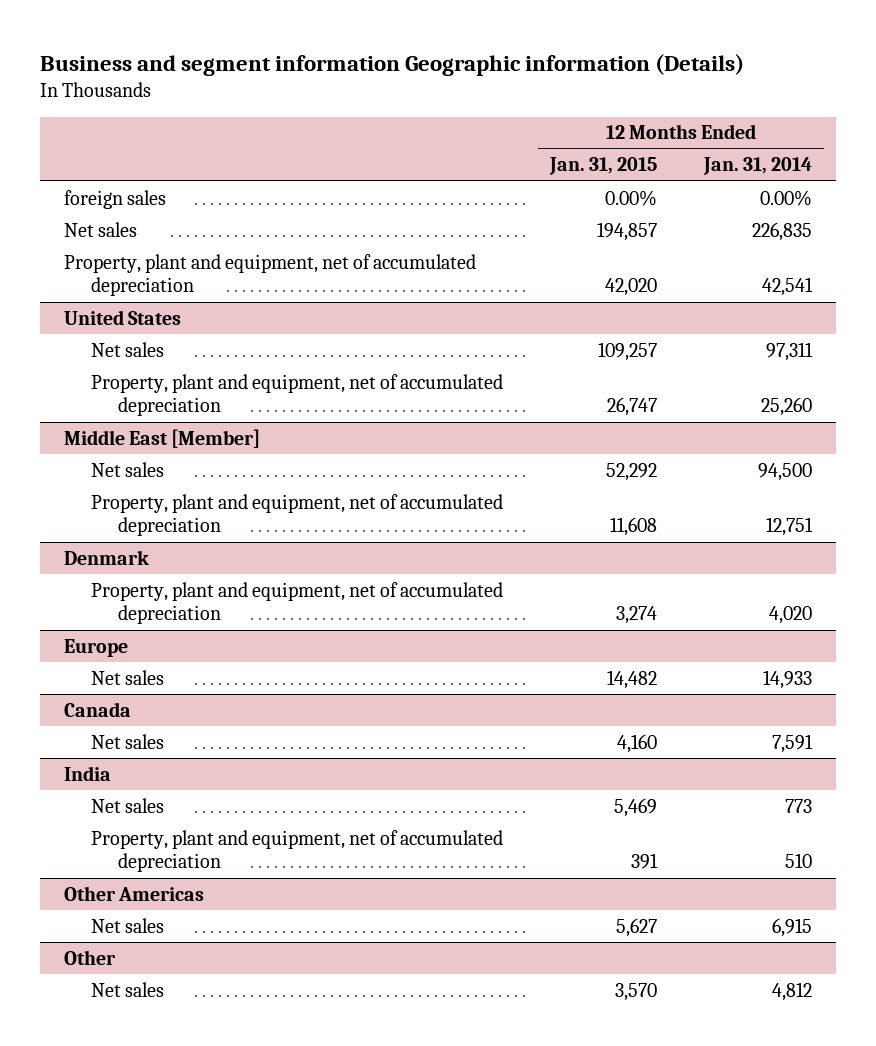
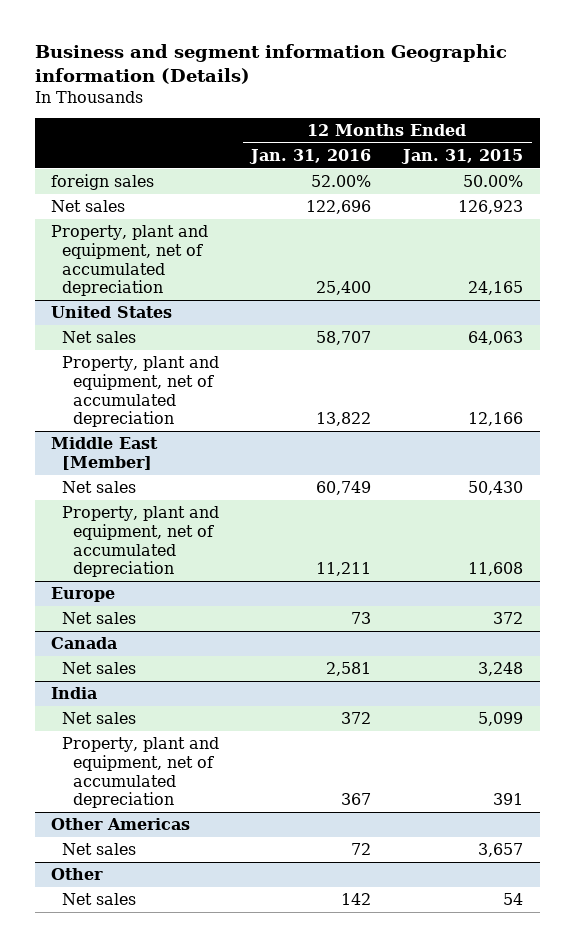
[703,157,813,176] Jan. 31, 2014 -> none
none -> [249,148,372,164] Jan. 31, 2016
[604,189,657,206] 0.00% -> [463,175,524,188] 50.00%
[596,221,657,241] 194,857 -> [458,200,524,215] 126,923
[604,278,657,297] 42,020 -> [468,281,524,296] 24,165
[597,341,657,361] 109,257 -> [468,331,524,346] 64,063
[606,397,657,417] 26,747 -> [468,412,524,427] 12,166
[605,462,657,481] 52,292 -> [468,481,524,496] 50,430
[63,549,149,565] Denmark -> none
[90,581,503,625] Property, plant and equipment, net of accumulated depreciation -> none
[606,669,657,689] 14,482 -> [493,612,524,625] 372
[616,733,657,753] 4,160 -> [478,662,524,677] 3,248
[613,797,657,817] 5,469 -> [478,712,524,727] 5,099
[615,917,657,937] 5,627 -> [478,843,524,858] 3,657
[614,982,657,1001] 3,570 -> [503,893,524,906] 54

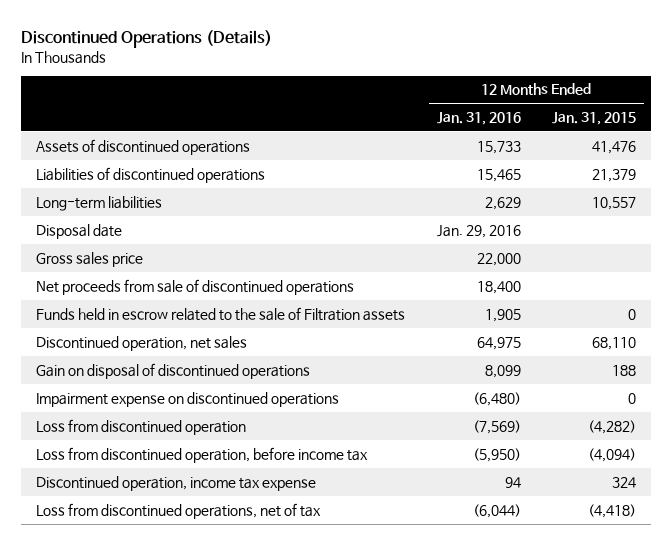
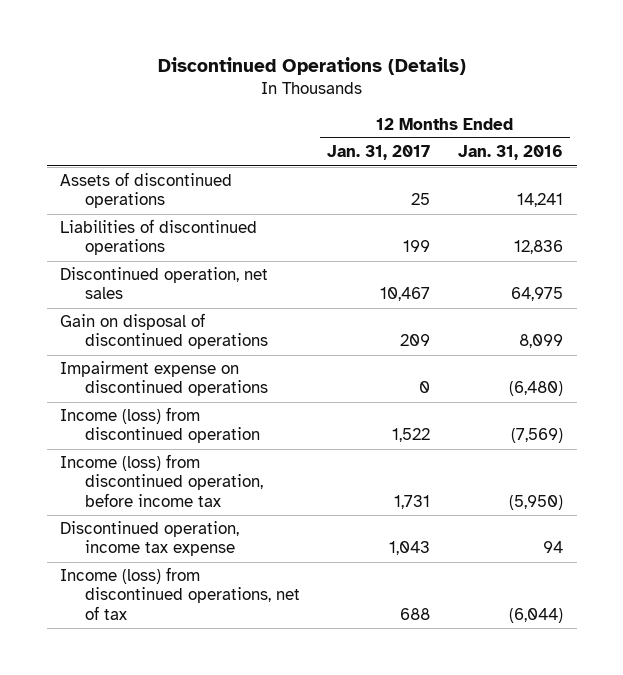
[551,111,636,125] Jan. 31, 2015 -> none
none -> [327,145,431,161] Jan. 31, 2017
[36,195,163,211] Long-term liabilities -> none
[36,223,123,239] Disposal date -> none
[36,251,144,267] Gross sales price -> none
[36,278,355,295] Net proceeds from sale of discontinued operations -> none
[36,306,406,321] Funds held in escrow related to the sale of Filtration assets -> none
[476,140,521,154] 15,733 -> [517,193,564,208] 14,241
[476,168,521,182] 15,465 -> [514,240,564,255] 12,836
[36,418,247,435] Loss from discontinued operation -> [60,407,260,444] Income (loss) from discontinued operation
[36,446,369,463] Loss from discontinued operation, before income tax -> [60,454,263,507] Income (loss) from discontinued operation, before income tax
[36,502,322,519] Loss from discontinued operations, net of tax -> [60,567,300,620] Income (loss) from discontinued operations, net of tax

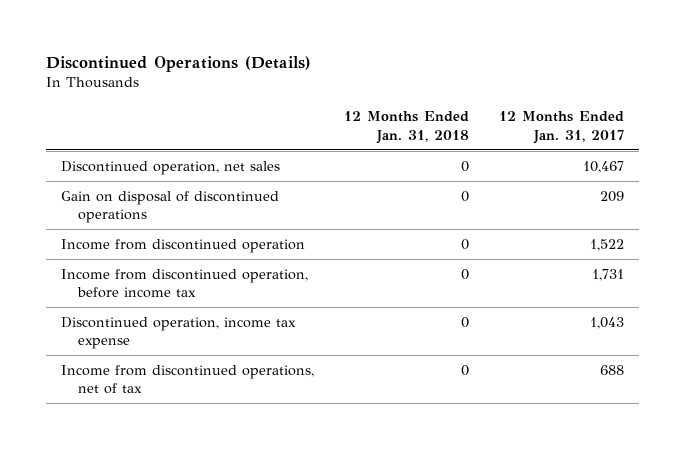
[458,145,564,161] Jan. 31, 2016 -> none
none -> [343,111,469,144] 12 Months Ended Jan. 31, 2018
[60,172,233,209] Assets of discontinued operations -> none
[60,219,258,256] Liabilities of discontinued operations -> none
[60,361,268,397] Impairment expense on discontinued operations -> none
[60,407,260,444] Income (loss) from discontinued operation -> [60,238,305,253] Income from discontinued operation
[60,454,263,507] Income (loss) from discontinued operation, before income tax -> [60,268,308,299] Income from discontinued operation, before income tax
[60,567,300,620] Income (loss) from discontinued operations, net of tax -> [60,364,314,395] Income from discontinued operations, net of tax

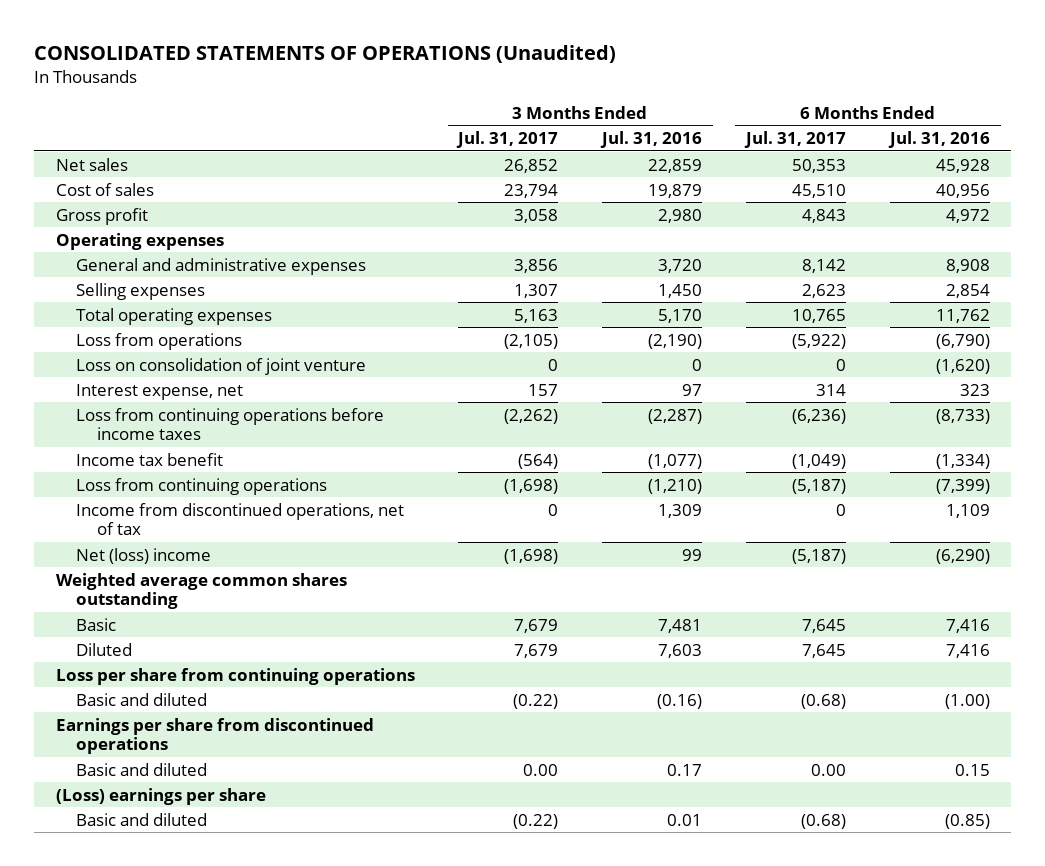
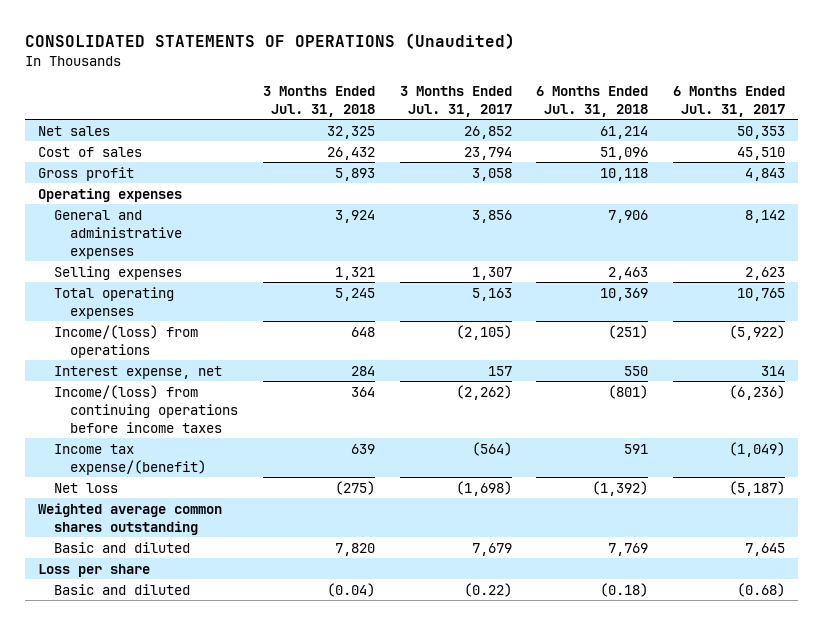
[600,131,703,149] Jul. 31, 2016 -> none
[887,131,990,149] Jul. 31, 2016 -> none
none -> [262,85,375,117] 3 Months Ended Jul. 31, 2018
none -> [536,85,649,117] 6 Months Ended Jul. 31, 2018
[76,357,367,375] Loss on consolidation of joint venture -> none
[76,332,243,350] Loss from operations -> [53,324,198,358] Income/(loss) from operations
[76,477,328,495] Loss from continuing operations -> none
[76,502,405,536] Income from discontinued operations, net of tax -> none
[76,407,385,441] Loss from continuing operations before income taxes -> [53,384,238,433] Income/(loss) from continuing operations before income taxes
[76,452,224,466] Income tax benefit -> [53,443,206,475] Income tax expense/(benefit)
[76,547,212,564] Net (loss) income -> [53,482,118,493] Net loss
[76,617,117,631] Basic -> none
[76,642,133,656] Diluted -> none
[55,667,415,685] Loss per share from continuing operations -> none
[55,717,374,755] Earnings per share from discontinued operations -> none
[76,762,208,776] Basic and diluted -> none
[513,693,559,709] (0.22) -> [471,542,512,556] 7,679
[800,693,846,709] (0.68) -> [745,542,786,556] 7,645
[55,787,266,805] (Loss) earnings per share -> [37,563,150,577] Loss per share

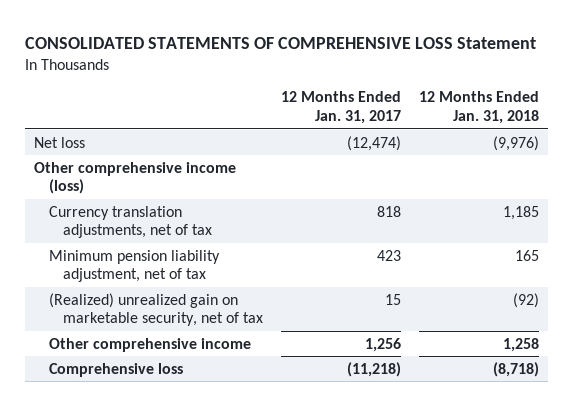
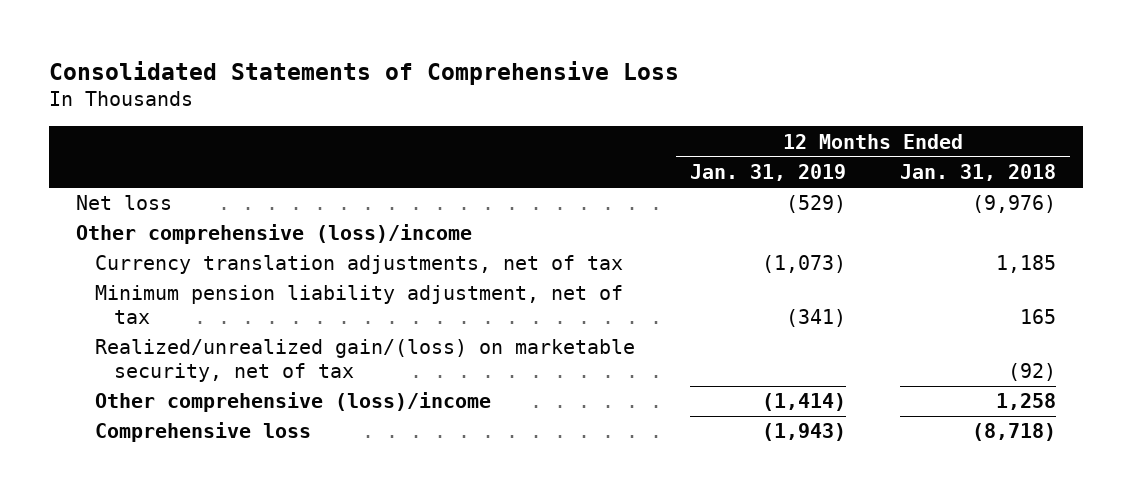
[25,36,537,49] CONSOLIDATED STATEMENTS OF COMPREHENSIVE LOSS Statement -> [48,60,679,85] Consolidated Statements of Comprehensive Loss
[281,91,402,125] 12 Months Ended Jan. 31, 2017 -> none
none -> [689,164,846,182] Jan. 31, 2019
[34,161,237,195] Other comprehensive income (loss) -> [76,224,473,245] Other comprehensive (loss)/income
[48,292,263,327] (Realized) unrealized gain on marketable security, net of tax -> [95,339,636,382] Realized/unrealized gain/(loss) on marketable security, net of tax
[48,337,251,352] Other comprehensive income -> [95,392,492,413] Other comprehensive (loss)/income

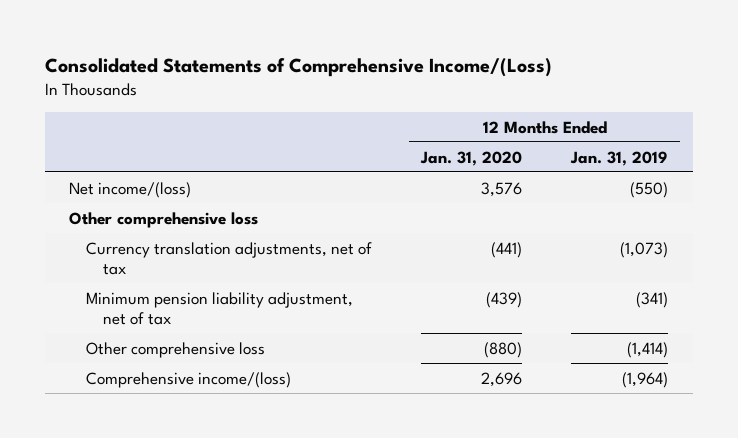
[48,60,679,85] Consolidated Statements of Comprehensive Loss -> [44,57,552,77] Consolidated Statements of Comprehensive Income/(Loss)
[899,164,1056,182] Jan. 31, 2018 -> none
none -> [420,150,523,166] Jan. 31, 2020
[76,195,173,211] Net loss -> [69,181,192,198] Net income/(loss)
[785,195,846,214] (529) -> [630,181,669,198] (550)
[76,224,473,245] Other comprehensive (loss)/income -> [69,211,259,228] Other comprehensive loss
[95,339,636,382] Realized/unrealized gain/(loss) on marketable security, net of tax -> none
[95,392,492,413] Other comprehensive (loss)/income -> [86,341,266,358] Other comprehensive loss
[95,422,312,443] Comprehensive loss -> [86,371,292,388] Comprehensive income/(loss)
[761,423,846,442] (1,943) -> [622,371,669,388] (1,964)

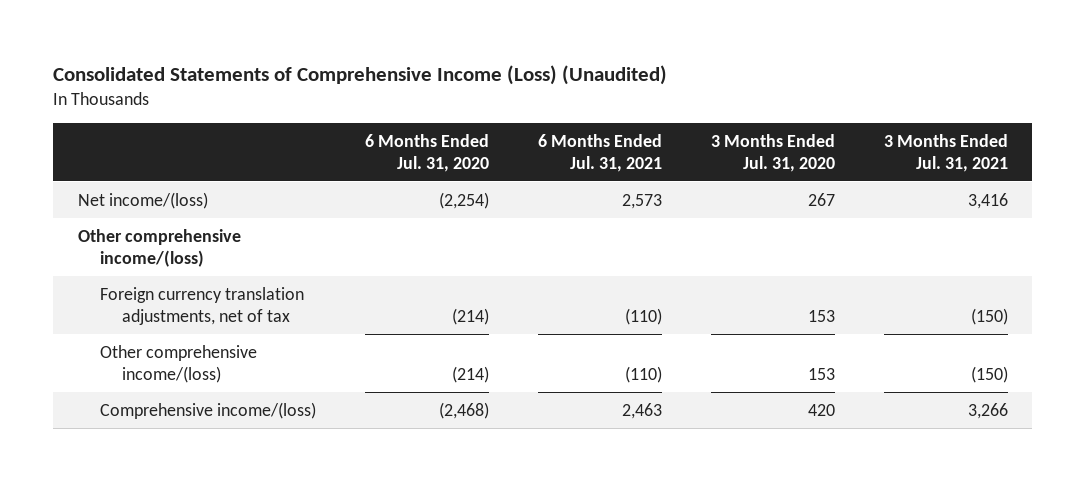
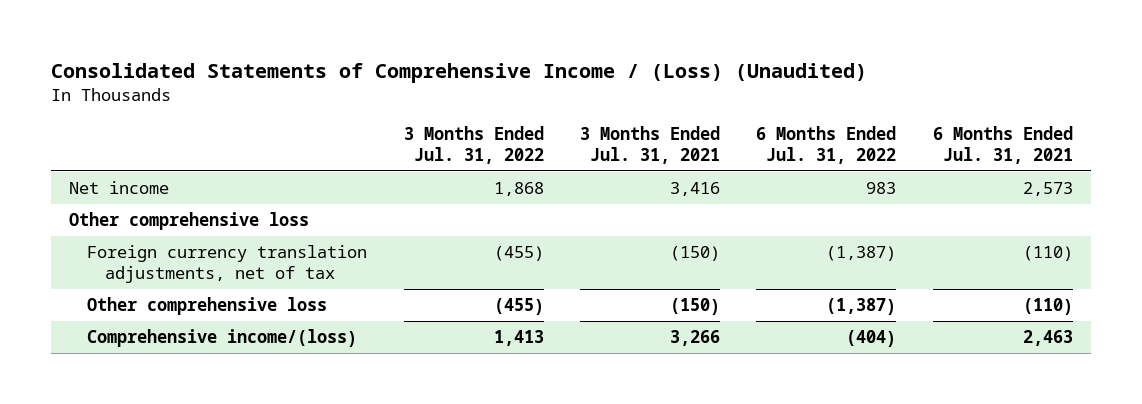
[53,65,668,86] Consolidated Statements of Comprehensive Income (Loss) (Unaudited) -> [50,62,867,83] Consolidated Statements of Comprehensive Income / (Loss) (Unaudited)
[364,133,489,172] 6 Months Ended Jul. 31, 2020 -> none
[710,133,835,172] 3 Months Ended Jul. 31, 2020 -> none
none -> [403,126,544,165] 3 Months Ended Jul. 31, 2022
none -> [756,126,897,165] 6 Months Ended Jul. 31, 2022
[77,191,208,209] Net income/(loss) -> [69,181,170,195] Net income
[77,228,241,267] Other comprehensive income/(loss) -> [69,212,310,231] Other comprehensive loss
[99,344,257,383] Other comprehensive income/(loss) -> [87,297,328,316] Other comprehensive loss

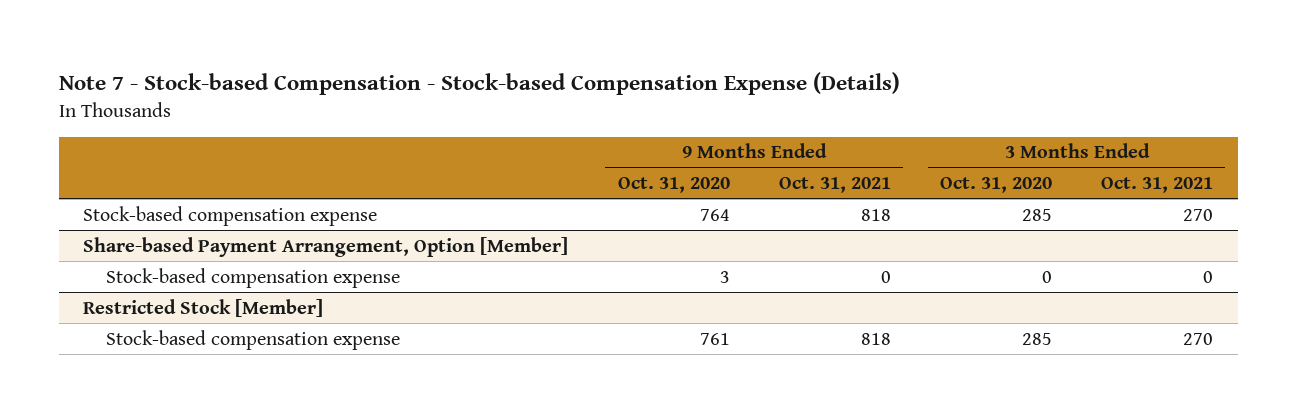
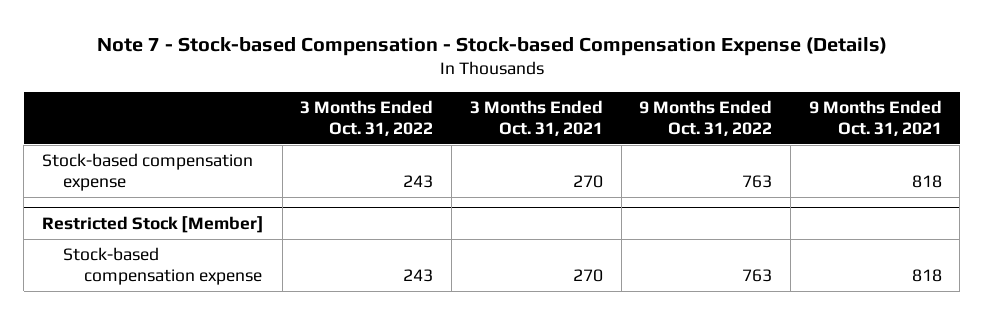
[617,176,730,193] Oct. 31, 2020 -> none
[939,176,1052,193] Oct. 31, 2020 -> none
none -> [300,100,434,136] 3 Months Ended Oct. 31, 2022
none -> [639,100,773,136] 9 Months Ended Oct. 31, 2022
[83,236,569,257] Share-based Payment Arrangement, Option [Member] -> none
[106,267,401,288] Stock-based compensation expense -> none

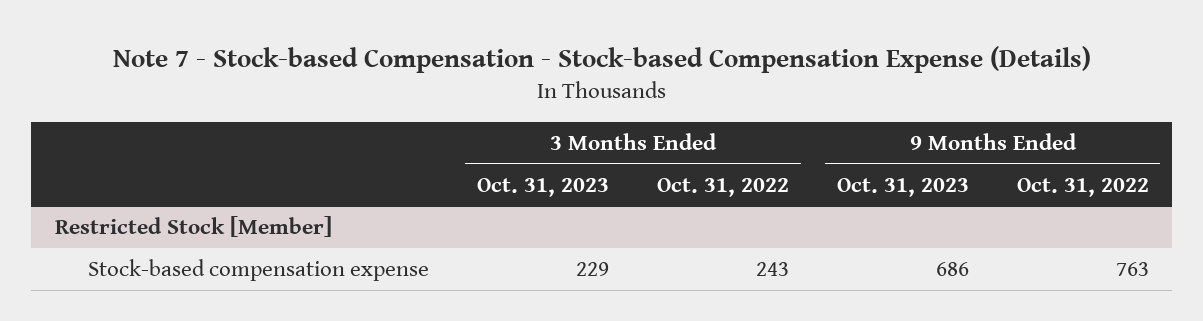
[469,100,603,136] 3 Months Ended Oct. 31, 2021 -> none
[808,100,942,136] 9 Months Ended Oct. 31, 2021 -> none
none -> [477,177,610,197] Oct. 31, 2023
none -> [836,177,969,197] Oct. 31, 2023
[41,153,253,192] Stock-based compensation expense -> none

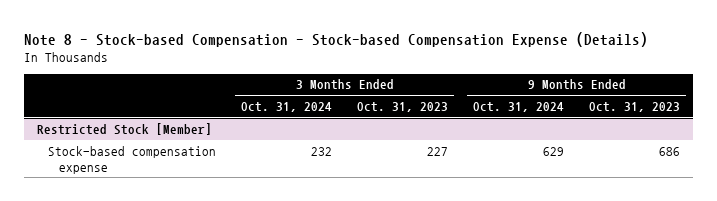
[112,46,1091,74] Note 7 - Stock-based Compensation - Stock-based Compensation Expense (Details) -> [24,31,649,47] Note 8 - Stock-based Compensation - Stock-based Compensation Expense (Details)
[657,177,790,197] Oct. 31, 2022 -> none
[1016,177,1149,197] Oct. 31, 2022 -> none
none -> [241,102,333,113] Oct. 31, 2024
none -> [473,102,565,113] Oct. 31, 2024
[576,262,610,277] 229 -> [427,146,449,156] 227

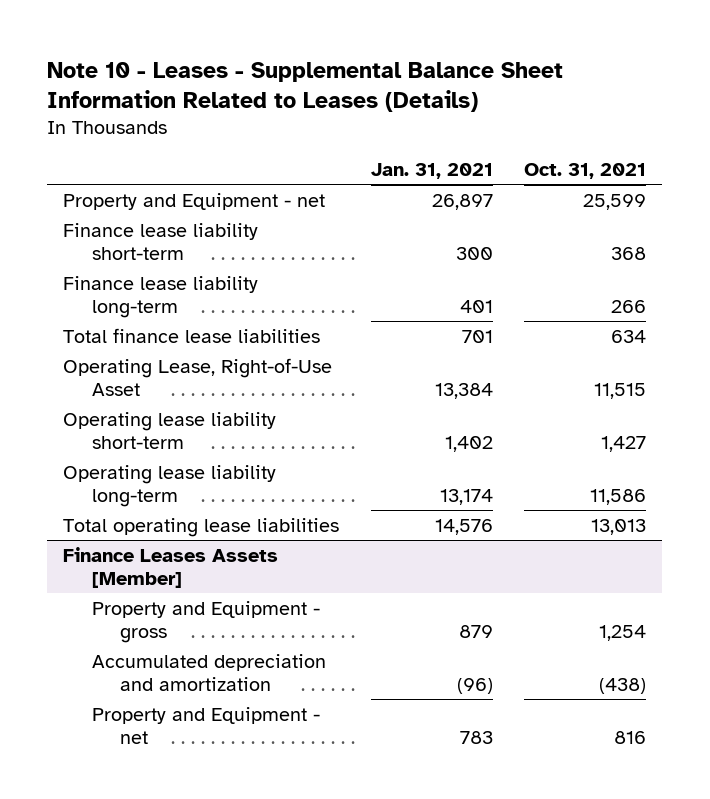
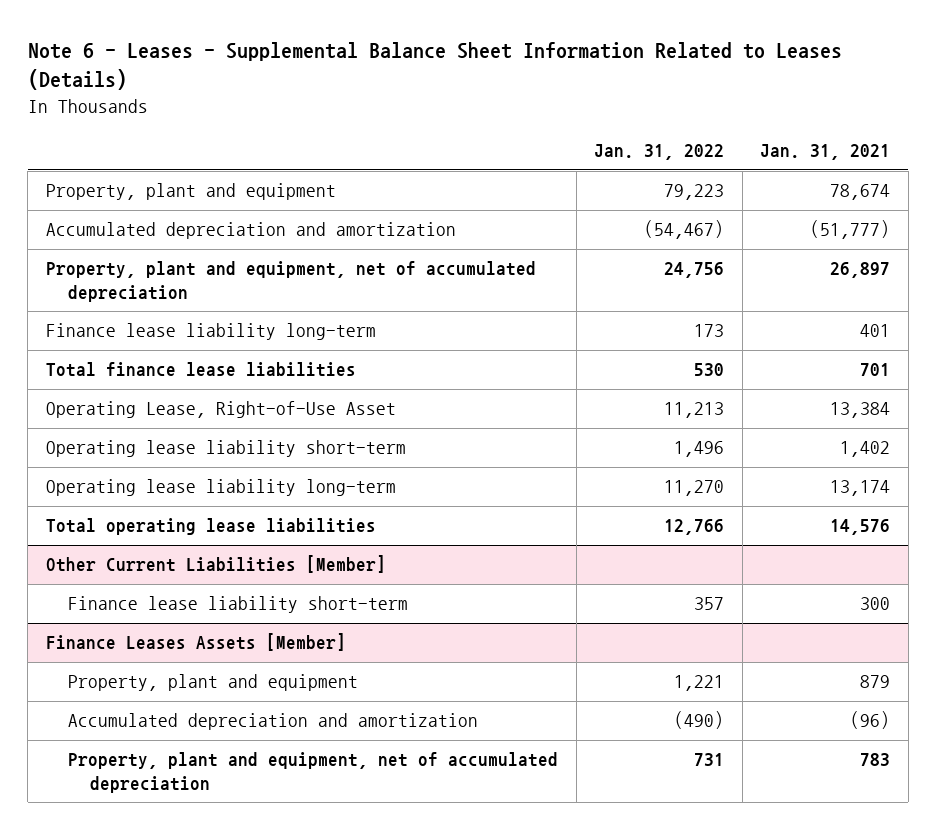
[47,61,564,113] Note 10 - Leases - Supplemental Balance Sheet Information Related to Leases (Details) -> [27,42,842,91] Note 6 - Leases - Supplemental Balance Sheet Information Related to Leases (Details)
[524,162,647,179] Oct. 31, 2021 -> none
none -> [594,144,725,161] Jan. 31, 2022
[63,222,259,260] Finance lease liability short-term -> none
none -> [45,183,336,201] Property, plant and equipment
none -> [45,222,456,240] Accumulated depreciation and amortization
[63,192,326,210] Property and Equipment - net -> [45,261,536,303] Property, plant and equipment, net of accumulated depreciation
none -> [45,555,386,574] Other Current Liabilities [Member]
none -> [67,596,408,614] Finance lease liability short-term
[91,600,320,643] Property and Equipment - gross -> [67,674,358,692] Property, plant and equipment
[91,706,320,744] Property and Equipment - net -> [67,752,558,794] Property, plant and equipment, net of accumulated depreciation

